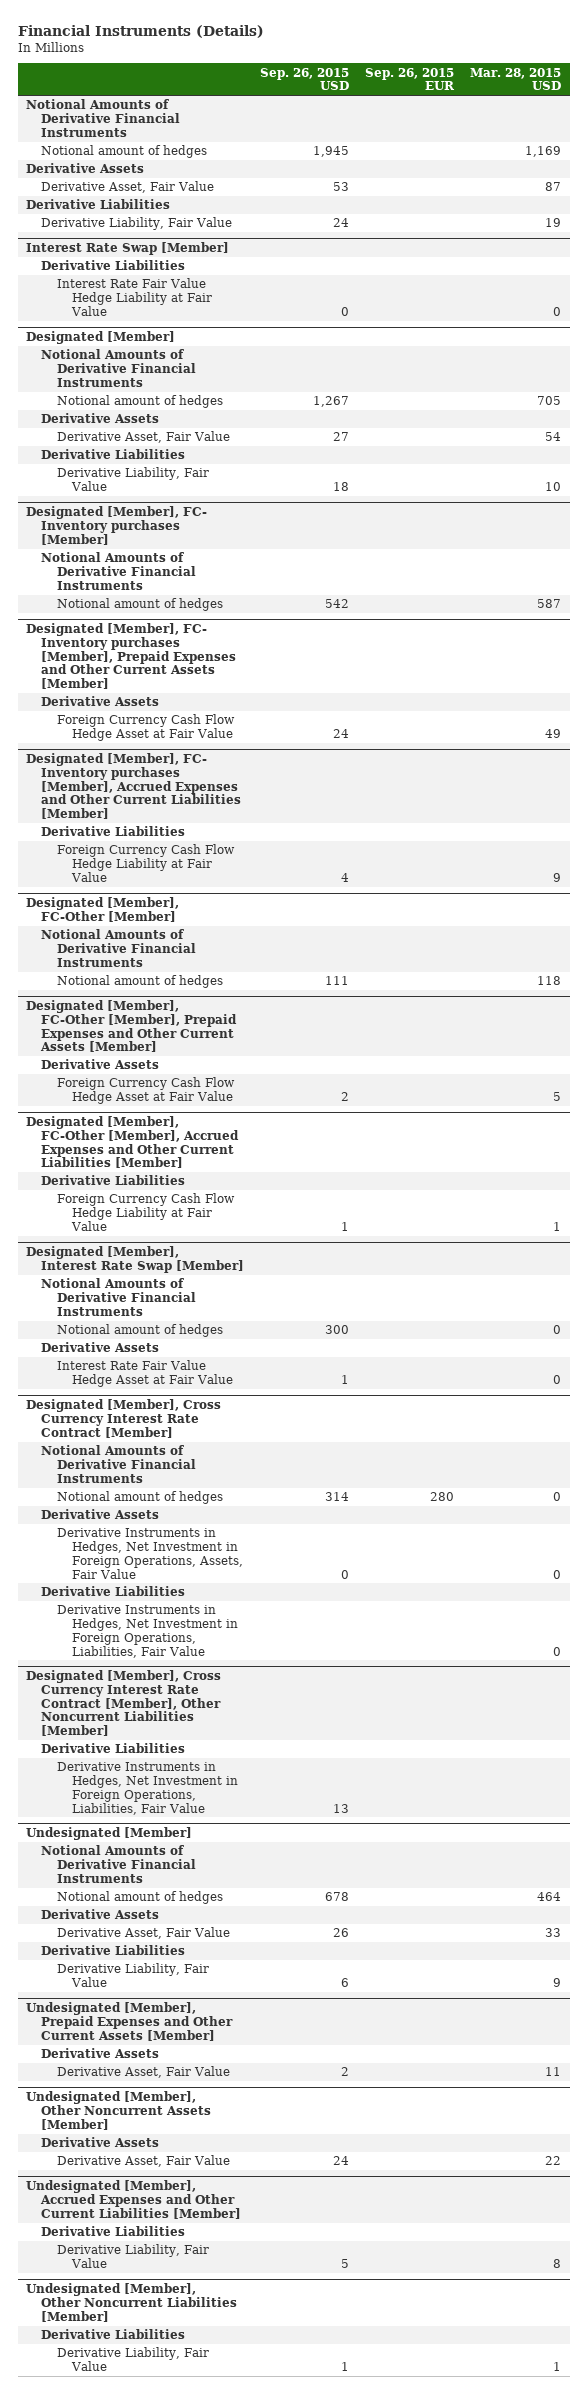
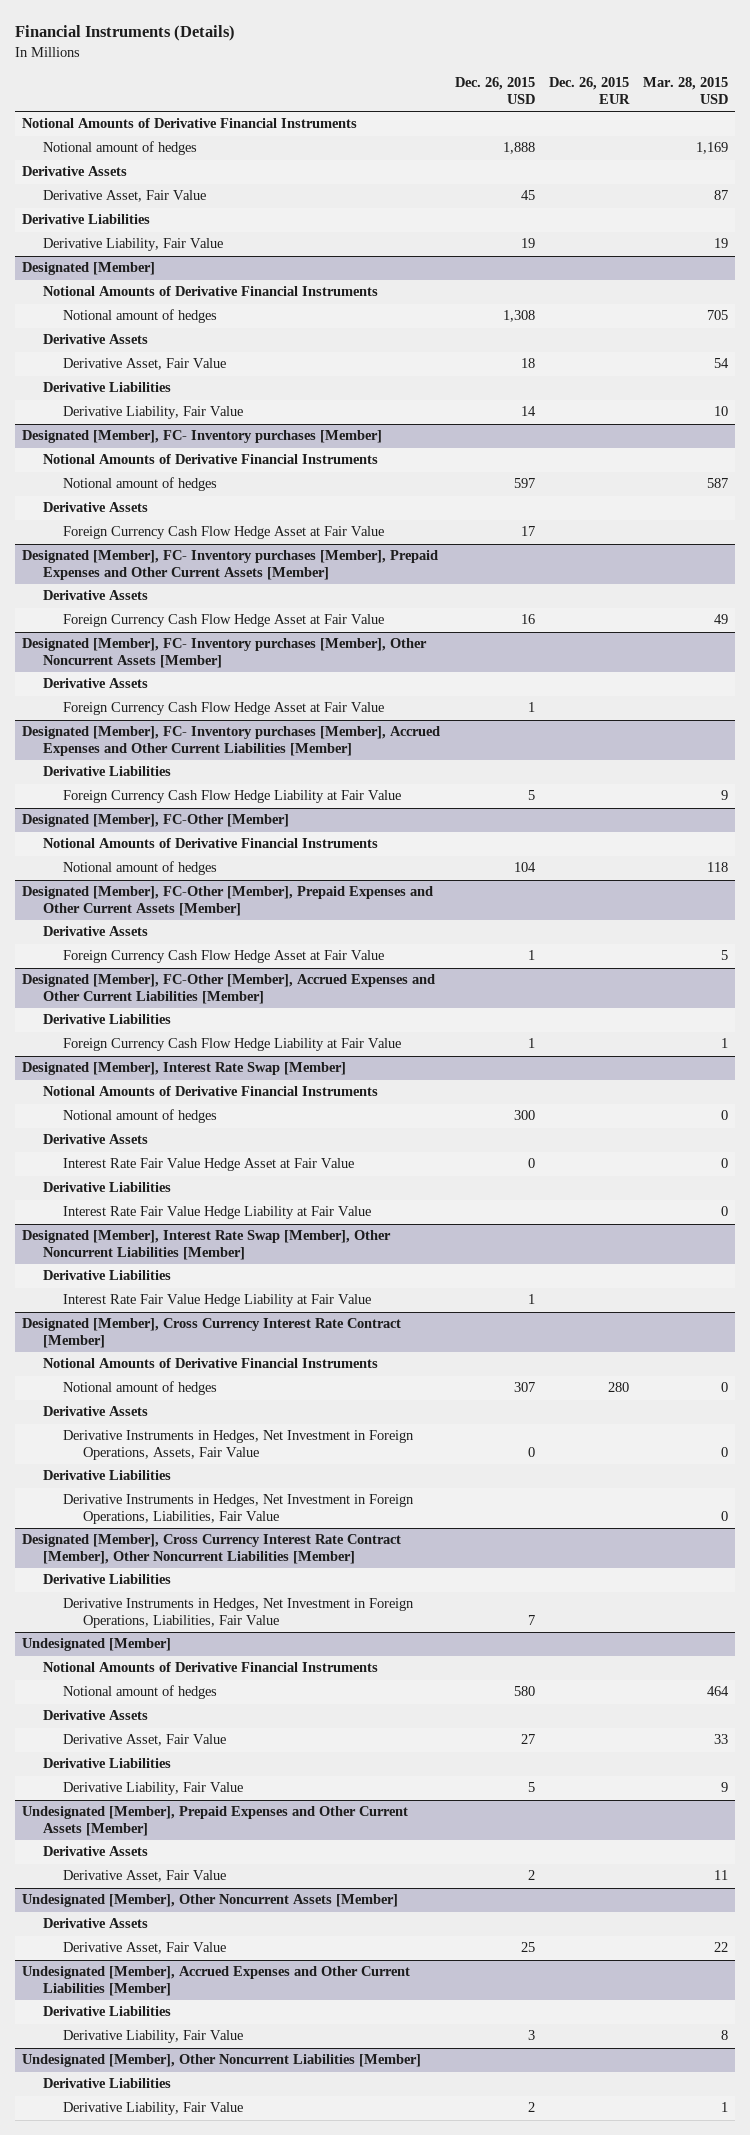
[260,67,350,91] Sep. 26, 2015 USD -> none
[365,67,456,91] Sep. 26, 2015 EUR -> none
none -> [454,77,535,104] Dec. 26, 2015 USD
none -> [548,77,630,104] Dec. 26, 2015 EUR
[25,242,229,256] Interest Rate Swap [Member] -> none
[41,260,186,271] Derivative Liabilities -> none
[56,278,212,316] Interest Rate Fair Value Hedge Liability at Fair Value -> none
none -> [42,502,148,513] Derivative Assets
none -> [63,526,385,540] Foreign Currency Cash Flow Hedge Asset at Fair Value
none -> [22,638,428,668] Designated [Member], FC- Inventory purchases [Member], Other Noncurrent Assets [Member]
none -> [42,678,148,689] Derivative Assets
none -> [63,702,385,716] Foreign Currency Cash Flow Hedge Asset at Fair Value
none -> [42,1182,171,1193] Derivative Liabilities
none -> [63,1206,372,1220] Interest Rate Fair Value Hedge Liability at Fair Value
none -> [22,1230,392,1260] Designated [Member], Interest Rate Swap [Member], Other Noncurrent Liabilities [Member]
none -> [42,1270,171,1281] Derivative Liabilities
none -> [63,1294,372,1308] Interest Rate Fair Value Hedge Liability at Fair Value

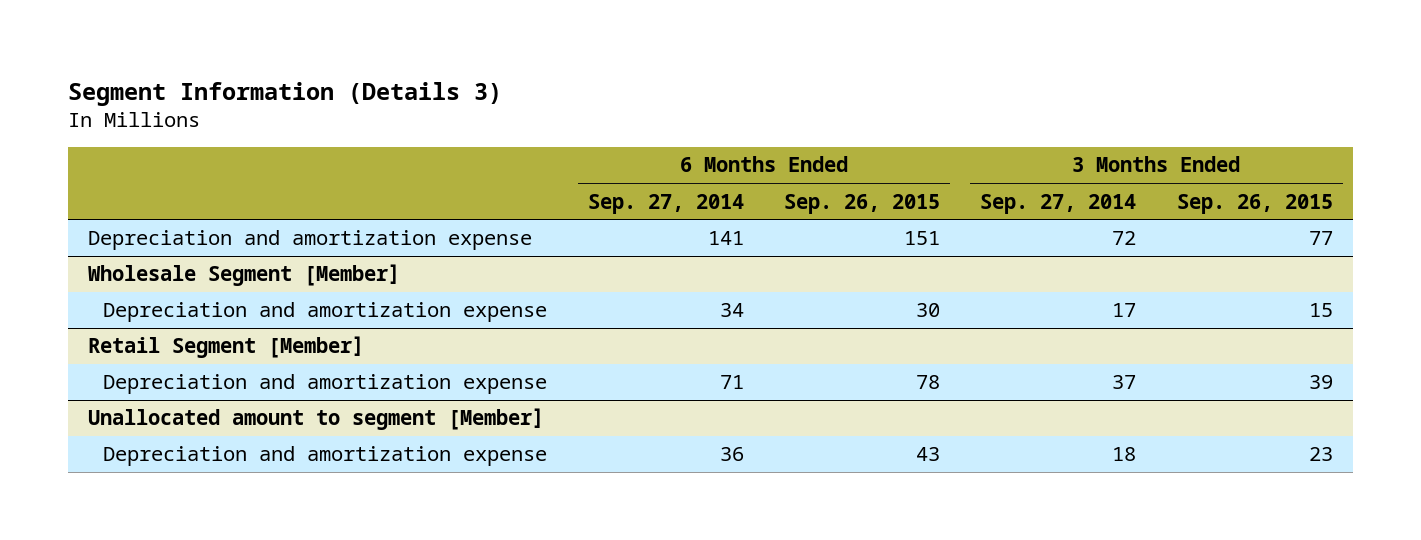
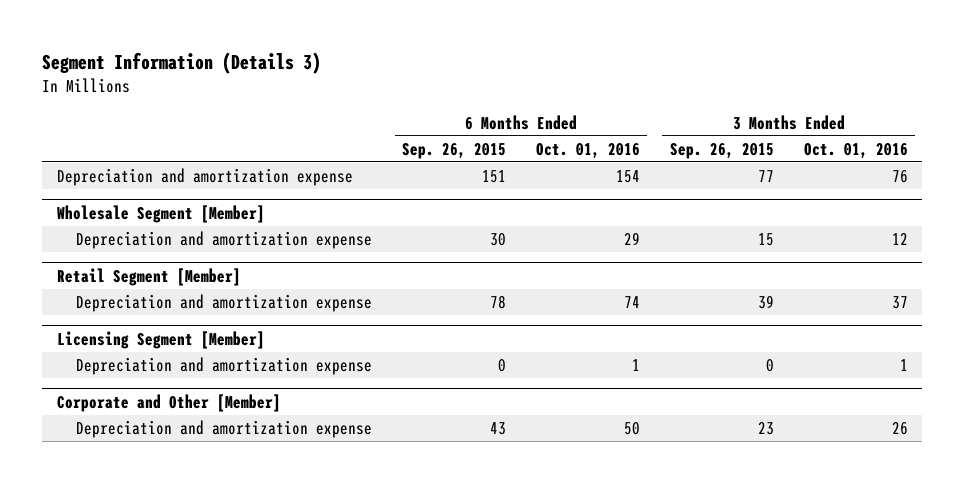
[587,193,744,214] Sep. 27, 2014 -> none
[980,193,1137,214] Sep. 27, 2014 -> none
none -> [535,142,640,159] Oct. 01, 2016
none -> [803,142,908,159] Oct. 01, 2016
[88,408,545,431] Unallocated amount to segment [Member] -> none
none -> [57,330,266,349] Licensing Segment [Member]
none -> [76,357,373,376] Depreciation and amortization expense
none -> [57,393,282,412] Corporate and Other [Member]

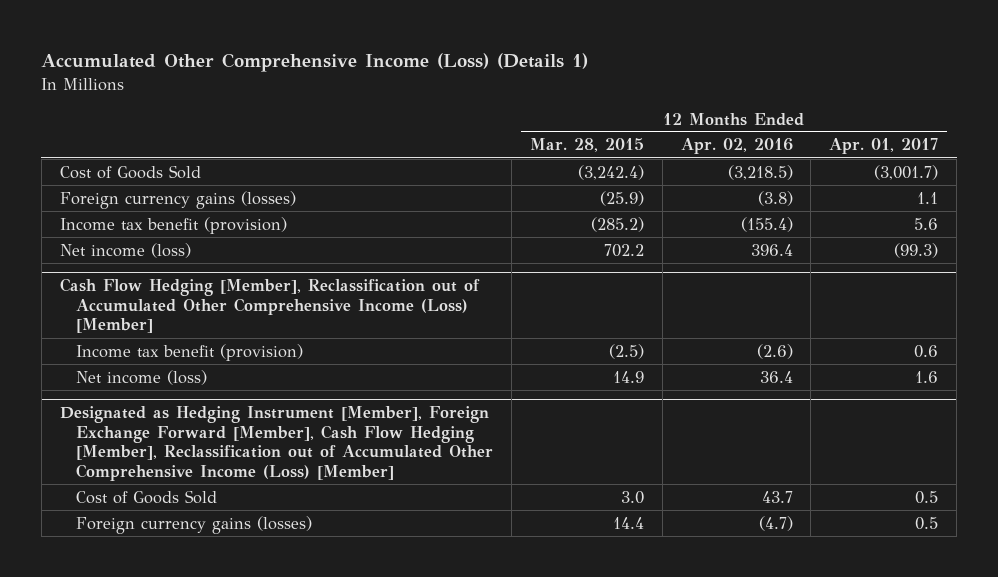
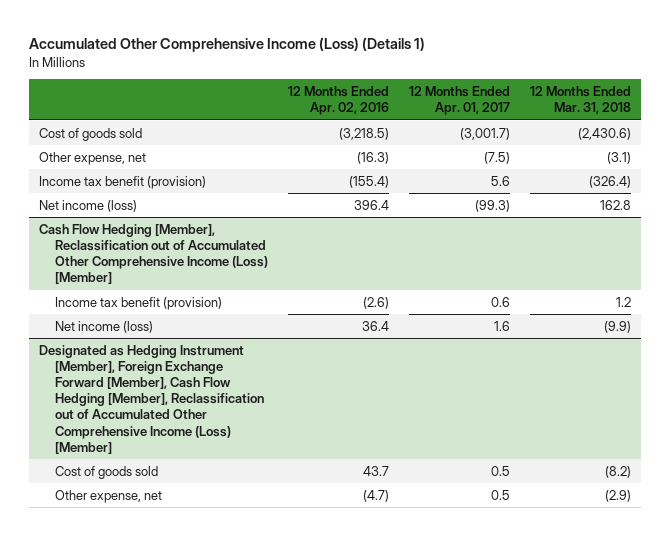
[529,138,644,153] Mar. 28, 2015 -> none
none -> [530,86,632,115] 12 Months Ended Mar. 31, 2018
[59,190,296,209] Foreign currency gains (losses) -> none
[59,164,201,179] Cost of Goods Sold -> [39,127,143,141] Cost of goods sold
none -> [39,151,147,165] Other expense, net
[76,489,218,504] Cost of Goods Sold -> [55,465,159,479] Cost of goods sold
[76,515,313,534] Foreign currency gains (losses) -> [55,489,163,503] Other expense, net

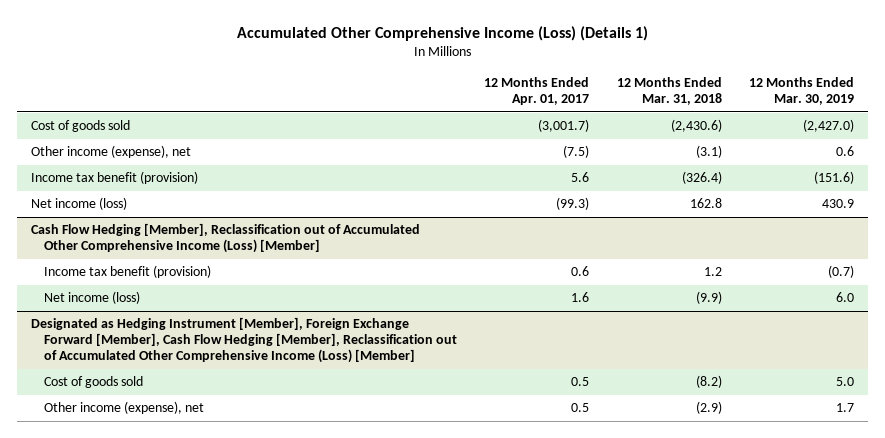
[288,86,390,116] 12 Months Ended Apr. 02, 2016 -> none
none -> [749,76,855,105] 12 Months Ended Mar. 30, 2019
[39,151,147,165] Other expense, net -> [31,145,192,159] Other income (expense), net
[55,489,163,503] Other expense, net -> [43,401,204,415] Other income (expense), net

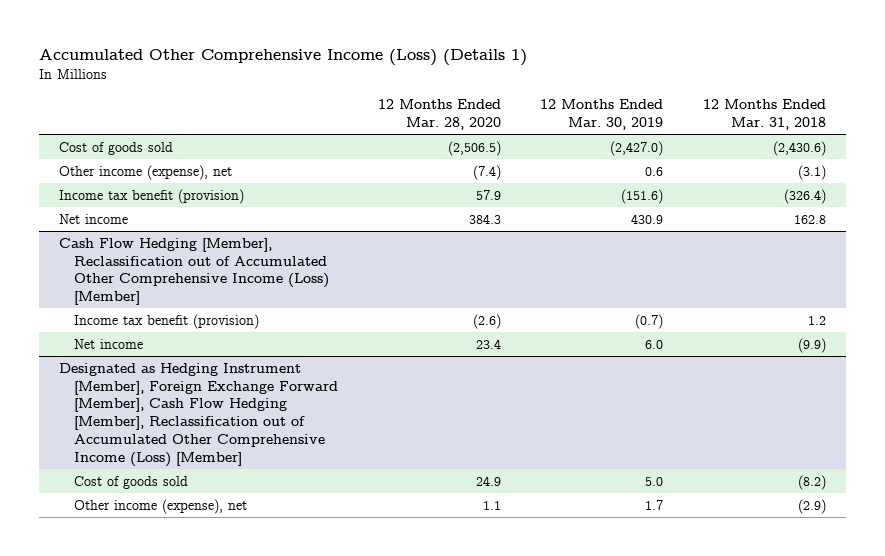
[484,76,590,105] 12 Months Ended Apr. 01, 2017 -> none
none -> [377,99,501,131] 12 Months Ended Mar. 28, 2020
[31,197,128,211] Net income (loss) -> [58,213,128,224] Net income
[43,291,140,305] Net income (loss) -> [74,338,144,349] Net income

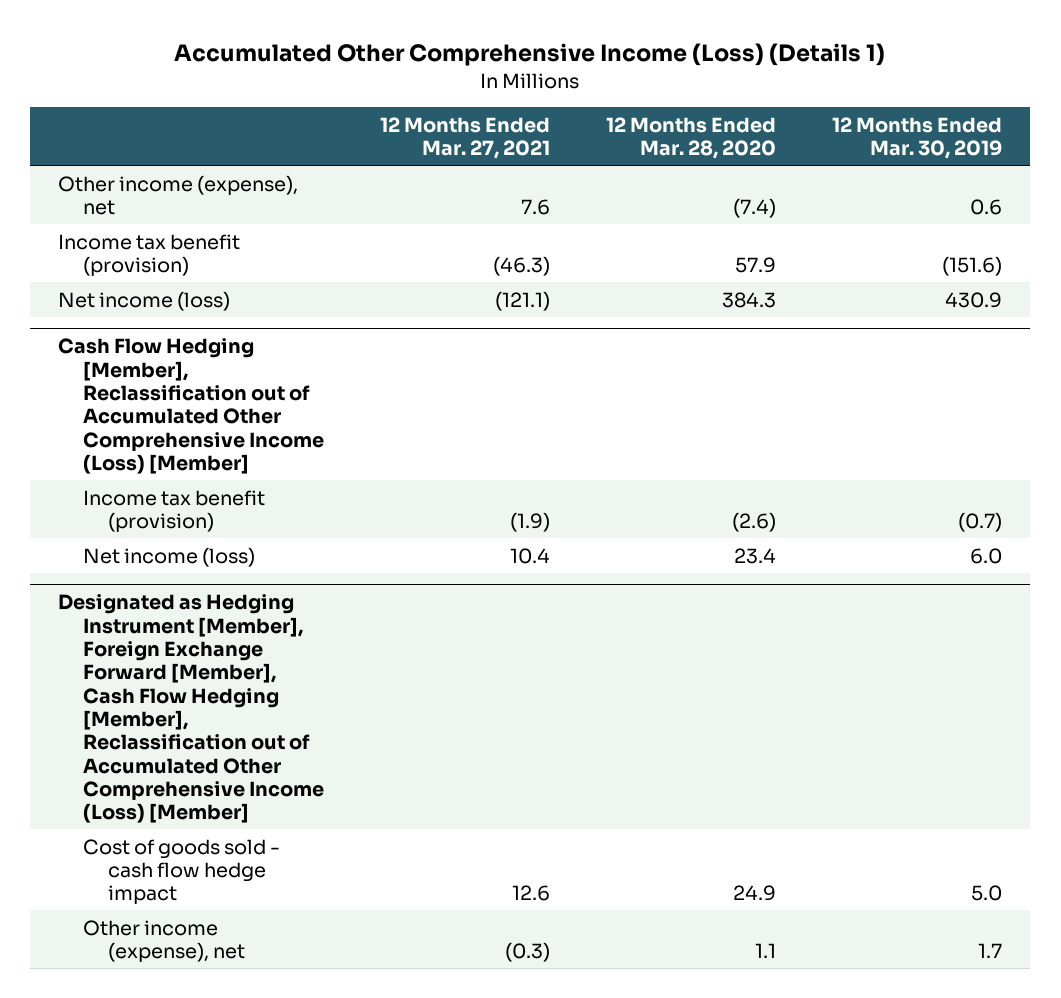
[703,99,827,131] 12 Months Ended Mar. 31, 2018 -> none
none -> [380,116,551,160] 12 Months Ended Mar. 27, 2021
[58,141,173,155] Cost of goods sold -> none
[58,213,128,224] Net income -> [58,290,231,311] Net income (loss)
[74,338,144,349] Net income -> [83,546,256,567] Net income (loss)
[74,475,189,489] Cost of goods sold -> [83,838,281,905] Cost of goods sold - cash flow hedge impact

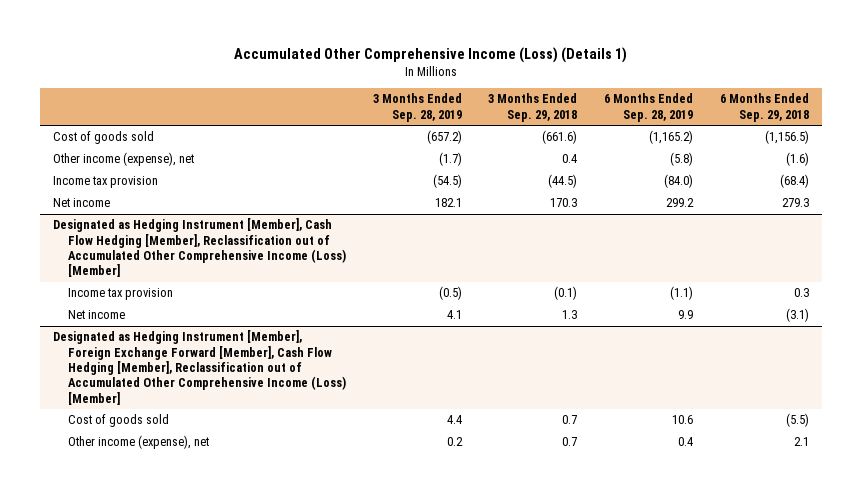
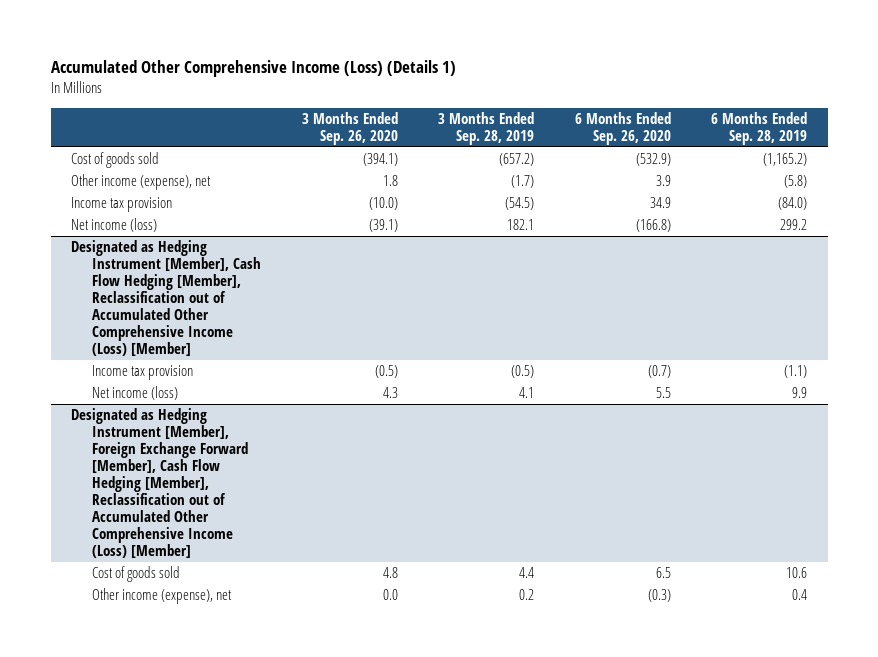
[488,93,578,122] 3 Months Ended Sep. 29, 2018 -> none
[719,93,809,122] 6 Months Ended Sep. 29, 2018 -> none
none -> [301,112,398,145] 3 Months Ended Sep. 26, 2020
none -> [574,112,671,145] 6 Months Ended Sep. 26, 2020
[52,198,110,208] Net income -> [71,218,158,233] Net income (loss)
[67,310,125,320] Net income -> [92,386,179,401] Net income (loss)

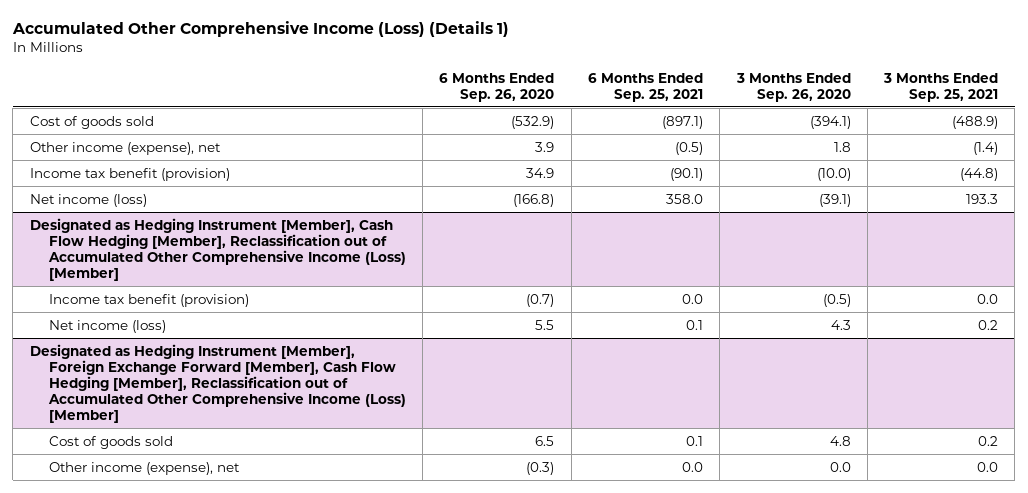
[438,112,535,145] 3 Months Ended Sep. 28, 2019 -> none
[711,112,808,145] 6 Months Ended Sep. 28, 2019 -> none
none -> [588,72,704,102] 6 Months Ended Sep. 25, 2021
none -> [883,72,999,102] 3 Months Ended Sep. 25, 2021
[71,197,173,213] Income tax provision -> [29,167,230,181] Income tax benefit (provision)
[92,365,194,381] Income tax provision -> [48,293,249,307] Income tax benefit (provision)

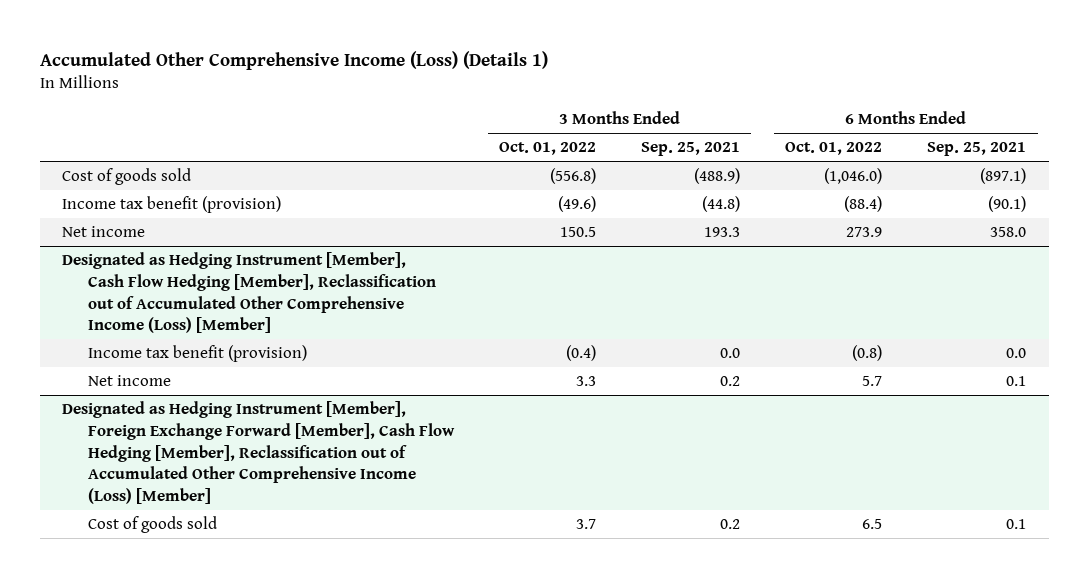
[439,72,555,102] 6 Months Ended Sep. 26, 2020 -> none
[735,72,851,102] 3 Months Ended Sep. 26, 2020 -> none
none -> [499,142,597,156] Oct. 01, 2022
none -> [785,142,883,156] Oct. 01, 2022
[29,141,221,155] Other income (expense), net -> none
[29,193,147,207] Net income (loss) -> [62,226,146,238] Net income
[48,319,166,333] Net income (loss) -> [88,375,172,387] Net income
[48,461,240,475] Other income (expense), net -> none

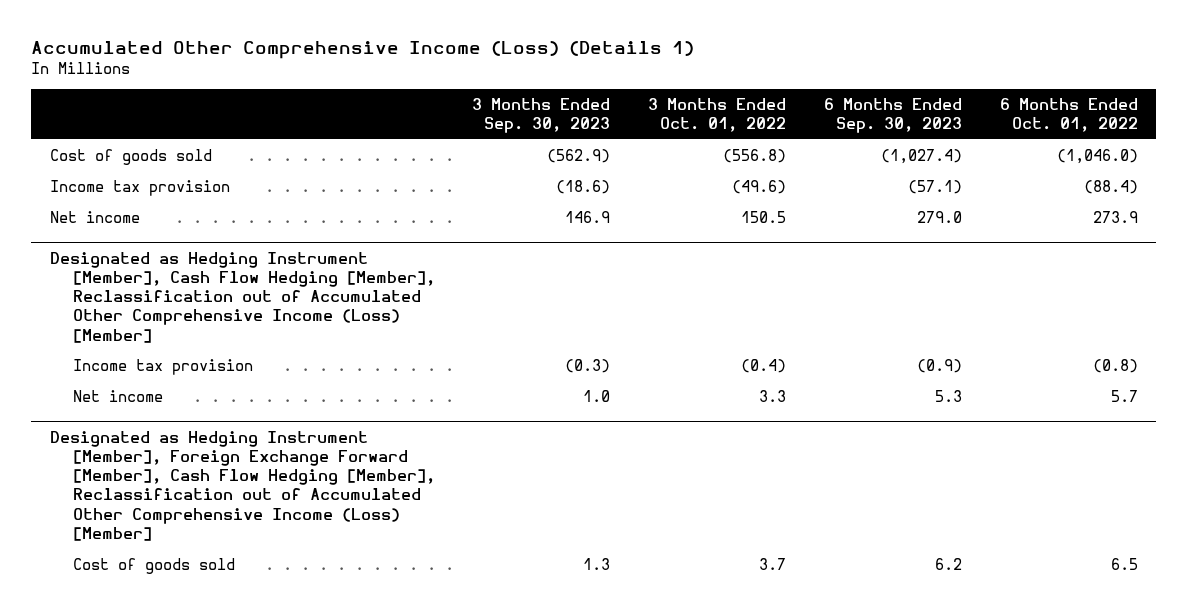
[641,142,741,157] Sep. 25, 2021 -> none
[927,142,1027,157] Sep. 25, 2021 -> none
none -> [472,97,611,133] 3 Months Ended Sep. 30, 2023
none -> [823,97,962,133] 6 Months Ended Sep. 30, 2023
[62,196,282,214] Income tax benefit (provision) -> [49,180,230,197] Income tax provision
[88,345,308,363] Income tax benefit (provision) -> [72,359,253,376] Income tax provision

